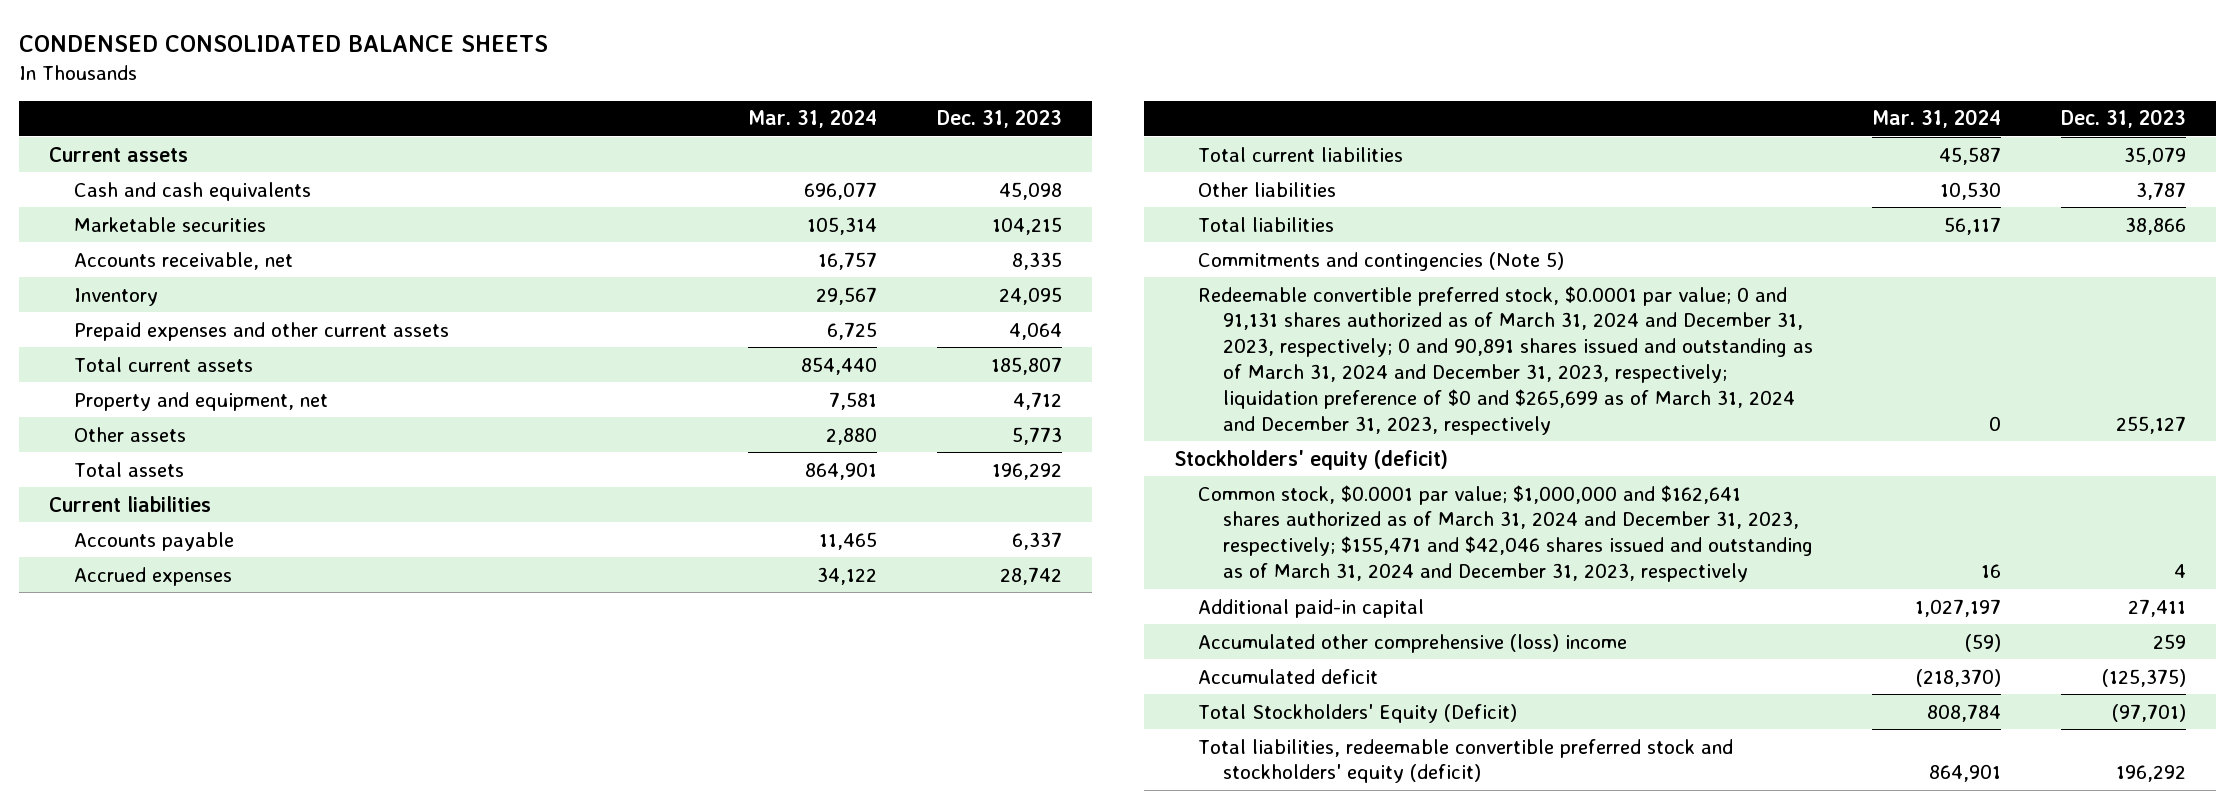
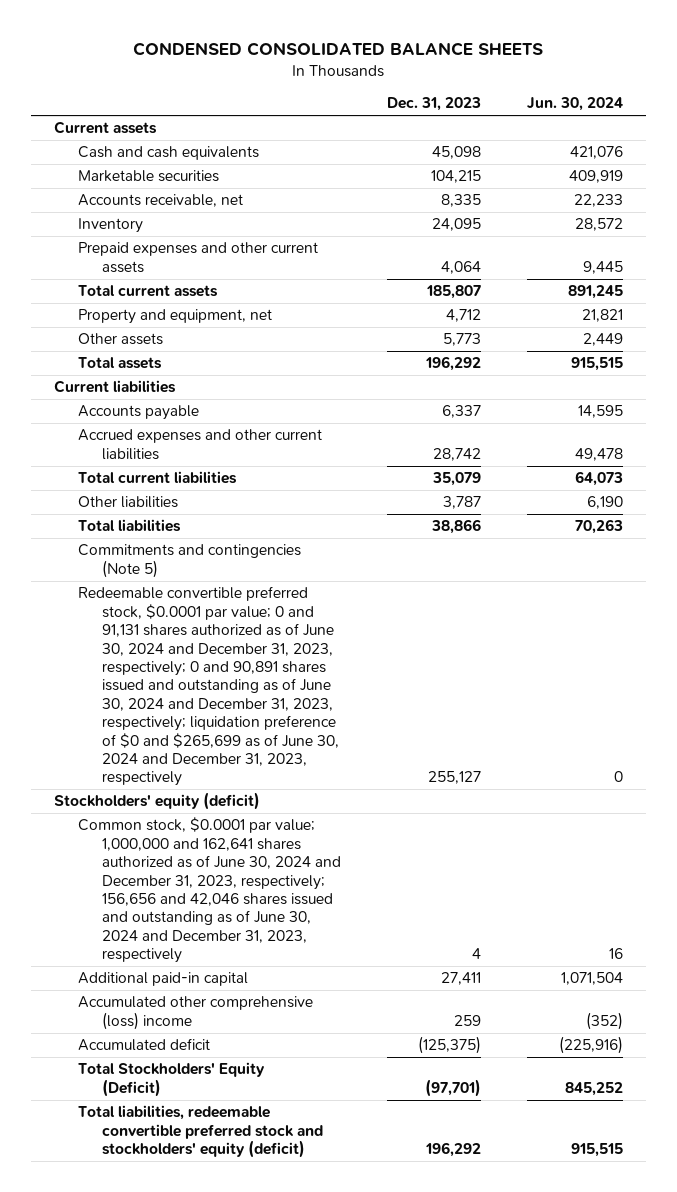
[747,109,877,129] Mar. 31, 2024 -> none
none -> [526,97,623,112] Jun. 30, 2024
[73,566,232,586] Accrued expenses -> [78,429,323,460] Accrued expenses and other current liabilities
[1198,285,1813,435] Redeemable convertible preferred stock, $0.0001 par value; 0 and 91,131 shares authorized as of March 31, 2024 and December 31, 2023, respectively; 0 and 90,891 shares issued and outstanding as of March 31, 2024 and December 31, 2023, respectively; liquidation preference of $0 and $265,699 as of March 31, 2024 and December 31, 2023, respectively -> [78,586,340,787] Redeemable convertible preferred stock, $0.0001 par value; 0 and 91,131 shares authorized as of June 30, 2024 and December 31, 2023, respectively; 0 and 90,891 shares issued and outstanding as of June 30, 2024 and December 31, 2023, respectively; liquidation preference of $0 and $265,699 as of June 30, 2024 and December 31, 2023, respectively
[1198,484,1813,583] Common stock, $0.0001 par value; $1,000,000 and $162,641 shares authorized as of March 31, 2024 and December 31, 2023, respectively; $155,471 and $42,046 shares issued and outstanding as of March 31, 2024 and December 31, 2023, respectively -> [78,817,342,964] Common stock, $0.0001 par value; 1,000,000 and 162,641 shares authorized as of June 30, 2024 and December 31, 2023, respectively; 156,656 and 42,046 shares issued and outstanding as of June 30, 2024 and December 31, 2023, respectively

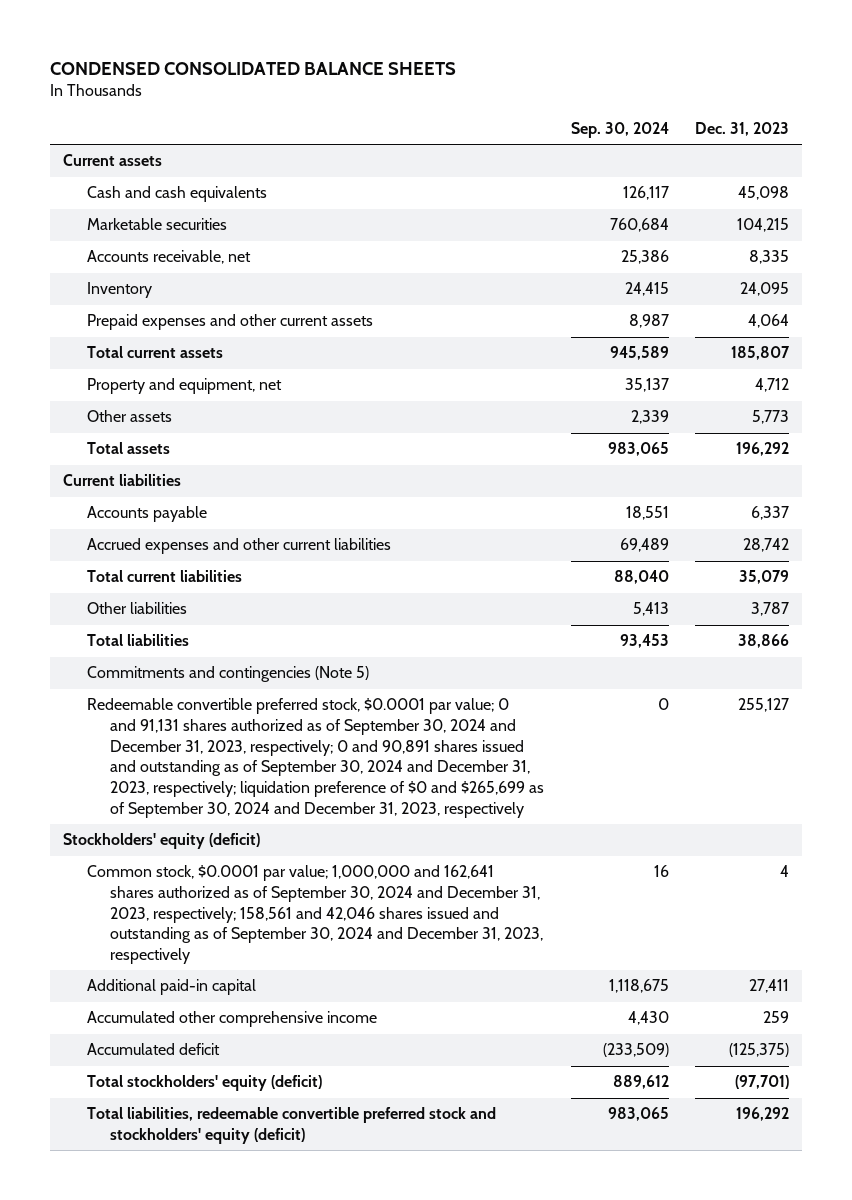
[526,97,623,112] Jun. 30, 2024 -> none
none -> [570,121,669,138] Sep. 30, 2024
[78,586,340,787] Redeemable convertible preferred stock, $0.0001 par value; 0 and 91,131 shares authorized as of June 30, 2024 and December 31, 2023, respectively; 0 and 90,891 shares issued and outstanding as of June 30, 2024 and December 31, 2023, respectively; liquidation preference of $0 and $265,699 as of June 30, 2024 and December 31, 2023, respectively -> [86,698,545,818] Redeemable convertible preferred stock, $0.0001 par value; 0 and 91,131 shares authorized as of September 30, 2024 and December 31, 2023, respectively; 0 and 90,891 shares issued and outstanding as of September 30, 2024 and December 31, 2023, respectively; liquidation preference of $0 and $265,699 as of September 30, 2024 and December 31, 2023, respectively
[78,817,342,964] Common stock, $0.0001 par value; 1,000,000 and 162,641 shares authorized as of June 30, 2024 and December 31, 2023, respectively; 156,656 and 42,046 shares issued and outstanding as of June 30, 2024 and December 31, 2023, respectively -> [86,865,544,965] Common stock, $0.0001 par value; 1,000,000 and 162,641 shares authorized as of September 30, 2024 and December 31, 2023, respectively; 158,561 and 42,046 shares issued and outstanding as of September 30, 2024 and December 31, 2023, respectively
[78,996,314,1030] Accumulated other comprehensive (loss) income -> [86,1011,377,1028] Accumulated other comprehensive income
[78,1062,266,1097] Total Stockholders' Equity (Deficit) -> [86,1075,322,1092] Total stockholders' equity (deficit)

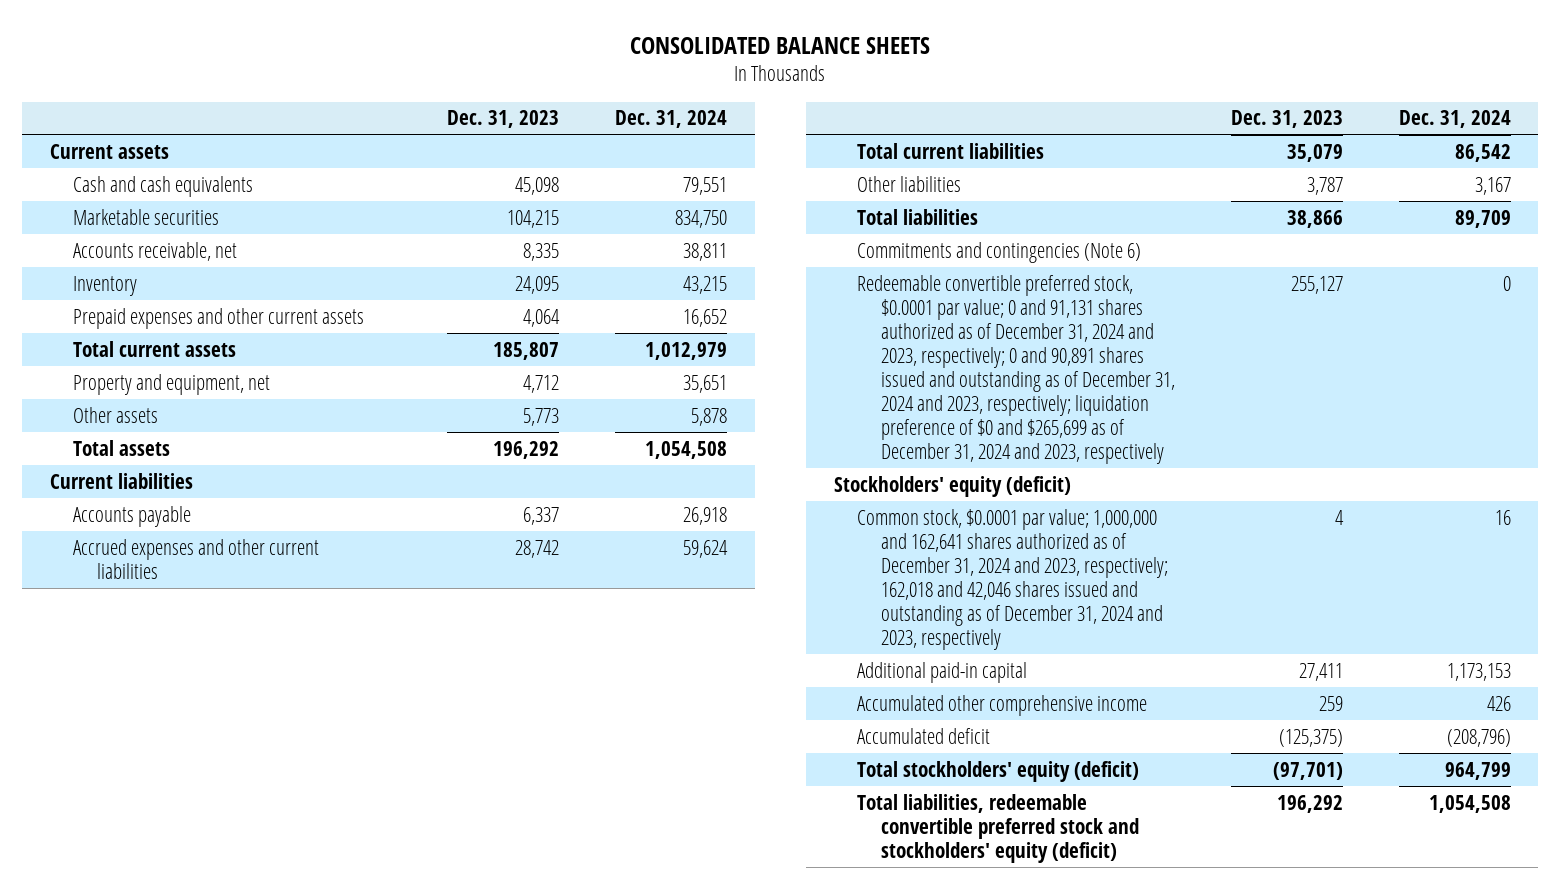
[49,61,456,75] CONDENSED CONSOLIDATED BALANCE SHEETS -> [630,36,931,54] CONSOLIDATED BALANCE SHEETS
[570,121,669,138] Sep. 30, 2024 -> none
none -> [614,110,727,129] Dec. 31, 2024
[86,666,369,683] Commitments and contingencies (Note 5) -> [857,241,1142,263] Commitments and contingencies (Note 6)
[86,698,545,818] Redeemable convertible preferred stock, $0.0001 par value; 0 and 91,131 shares authorized as of September 30, 2024 and December 31, 2023, respectively; 0 and 90,891 shares issued and outstanding as of September 30, 2024 and December 31, 2023, respectively; liquidation preference of $0 and $265,699 as of September 30, 2024 and December 31, 2023, respectively -> [857,274,1176,464] Redeemable convertible preferred stock, $0.0001 par value; 0 and 91,131 shares authorized as of December 31, 2024 and 2023, respectively; 0 and 90,891 shares issued and outstanding as of December 31, 2024 and 2023, respectively; liquidation preference of $0 and $265,699 as of December 31, 2024 and 2023, respectively
[86,865,544,965] Common stock, $0.0001 par value; 1,000,000 and 162,641 shares authorized as of September 30, 2024 and December 31, 2023, respectively; 158,561 and 42,046 shares issued and outstanding as of September 30, 2024 and December 31, 2023, respectively -> [857,508,1169,650] Common stock, $0.0001 par value; 1,000,000 and 162,641 shares authorized as of December 31, 2024 and 2023, respectively; 162,018 and 42,046 shares issued and outstanding as of December 31, 2024 and 2023, respectively

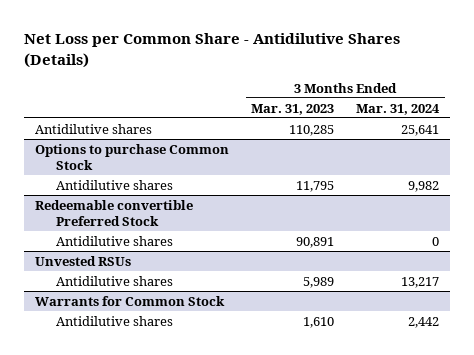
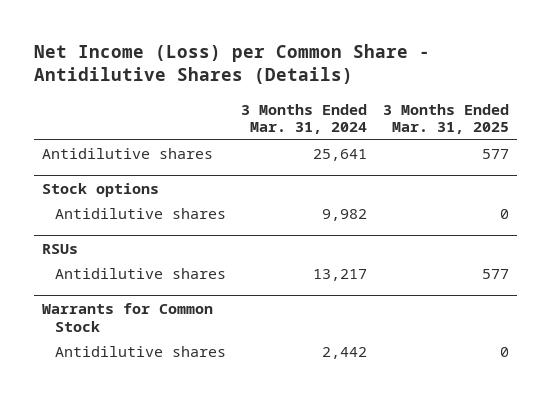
[23,33,400,68] Net Loss per Common Share - Antidilutive Shares (Details) -> [33,43,430,85] Net Income (Loss) per Common Share - Antidilutive Shares (Details)
[251,103,335,115] Mar. 31, 2023 -> none
none -> [383,103,510,135] 3 Months Ended Mar. 31, 2025
[35,143,230,170] Options to purchase Common Stock -> [41,183,159,198] Stock options
[35,199,194,226] Redeemable convertible Preferred Stock -> none
[55,235,173,246] Antidilutive shares -> none
[35,255,132,266] Unvested RSUs -> [41,244,78,255] RSUs

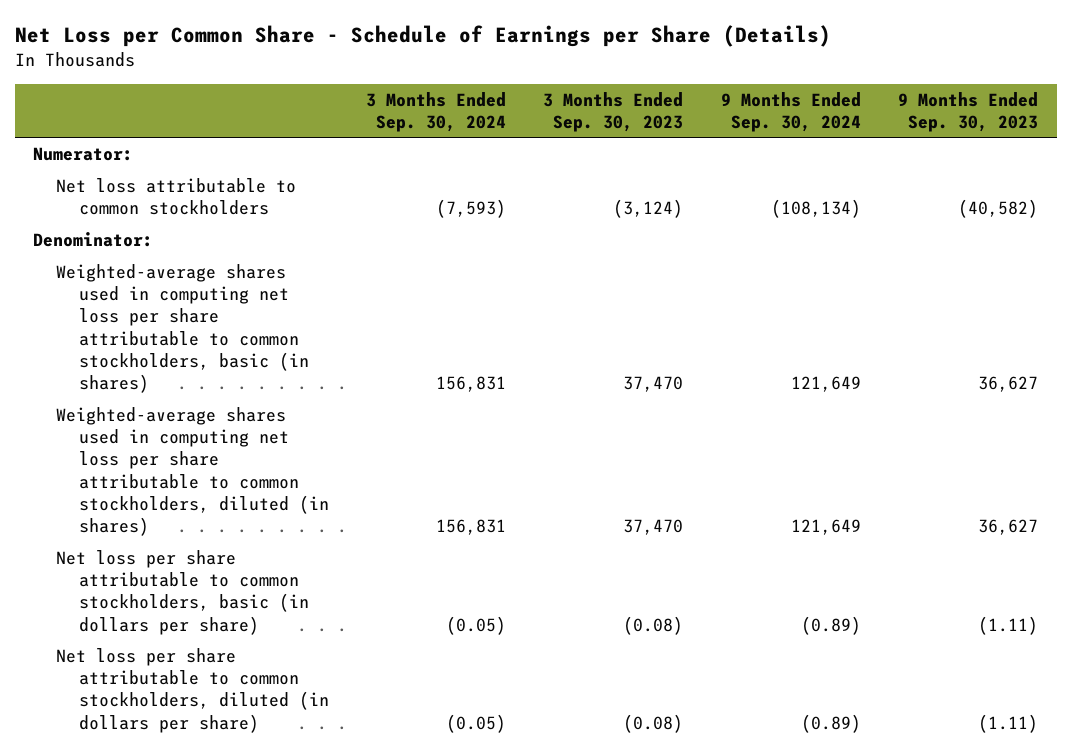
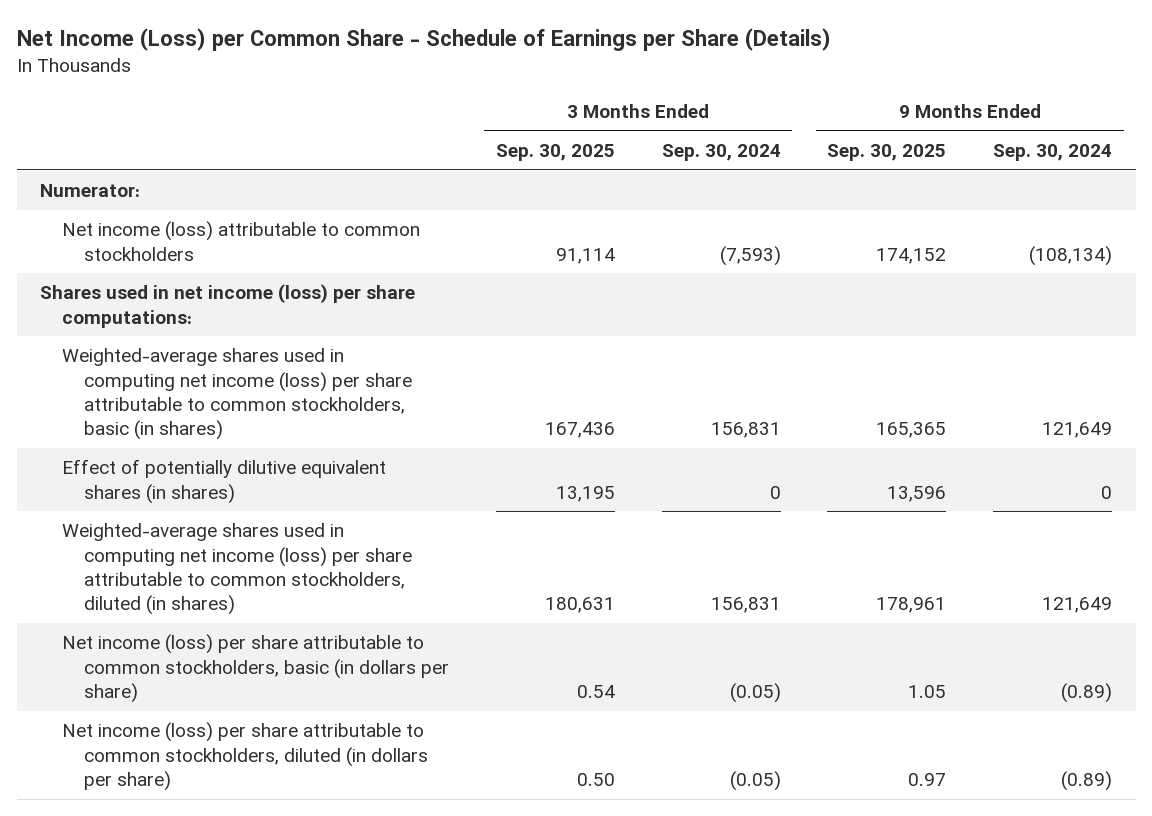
[14,25,831,48] Net Loss per Common Share - Schedule of Earnings per Share (Details) -> [16,28,831,52] Net Income (Loss) per Common Share - Schedule of Earnings per Share (Details)
[543,91,684,132] 3 Months Ended Sep. 30, 2023 -> none
[898,91,1039,132] 9 Months Ended Sep. 30, 2023 -> none
none -> [495,143,615,161] Sep. 30, 2025
none -> [827,143,947,161] Sep. 30, 2025
[55,177,296,216] Net loss attributable to common stockholders -> [62,221,421,261] Net income (loss) attributable to common stockholders
[33,231,154,247] Denominator: -> [40,284,416,328] Shares used in net income (loss) per share computations:
[55,263,309,394] Weighted-average shares used in computing net loss per share attributable to common stockholders, basic (in shares) -> [62,348,413,440] Weighted-average shares used in computing net income (loss) per share attributable to common stockholders, basic (in shares)
none -> [62,459,387,504] Effect of potentially dilutive equivalent shares (in shares)
[55,406,329,537] Weighted-average shares used in computing net loss per share attributable to common stockholders, diluted (in shares) -> [62,523,413,615] Weighted-average shares used in computing net income (loss) per share attributable to common stockholders, diluted (in shares)
[55,549,309,635] Net loss per share attributable to common stockholders, basic (in dollars per share) -> [62,634,450,703] Net income (loss) per share attributable to common stockholders, basic (in dollars per share)
[55,647,329,733] Net loss per share attributable to common stockholders, diluted (in dollars per share) -> [62,722,429,791] Net income (loss) per share attributable to common stockholders, diluted (in dollars per share)

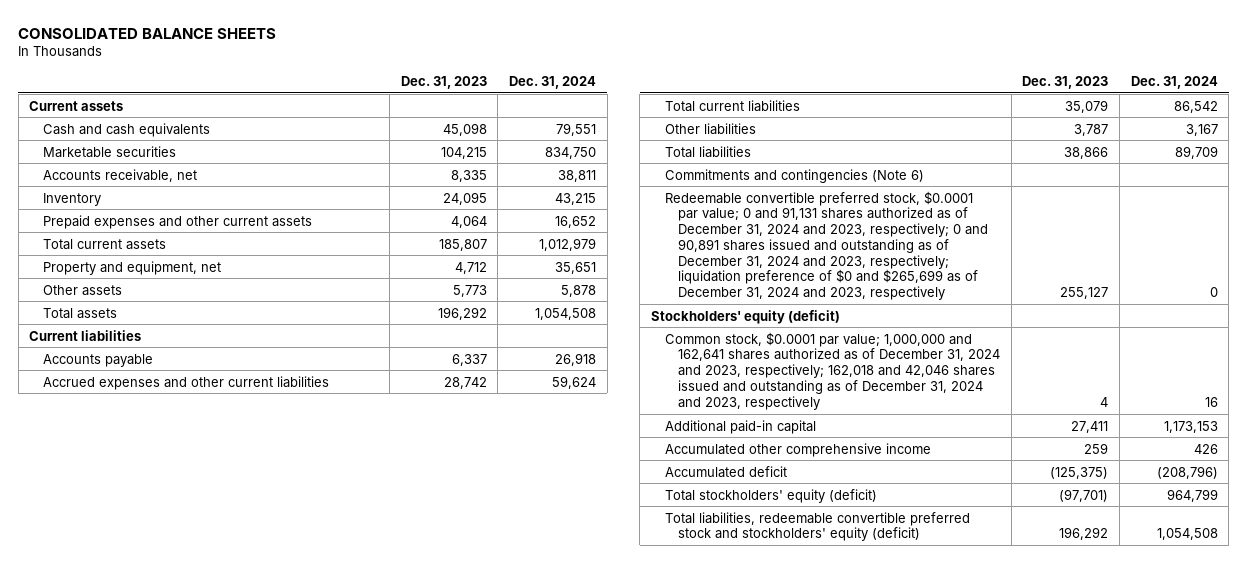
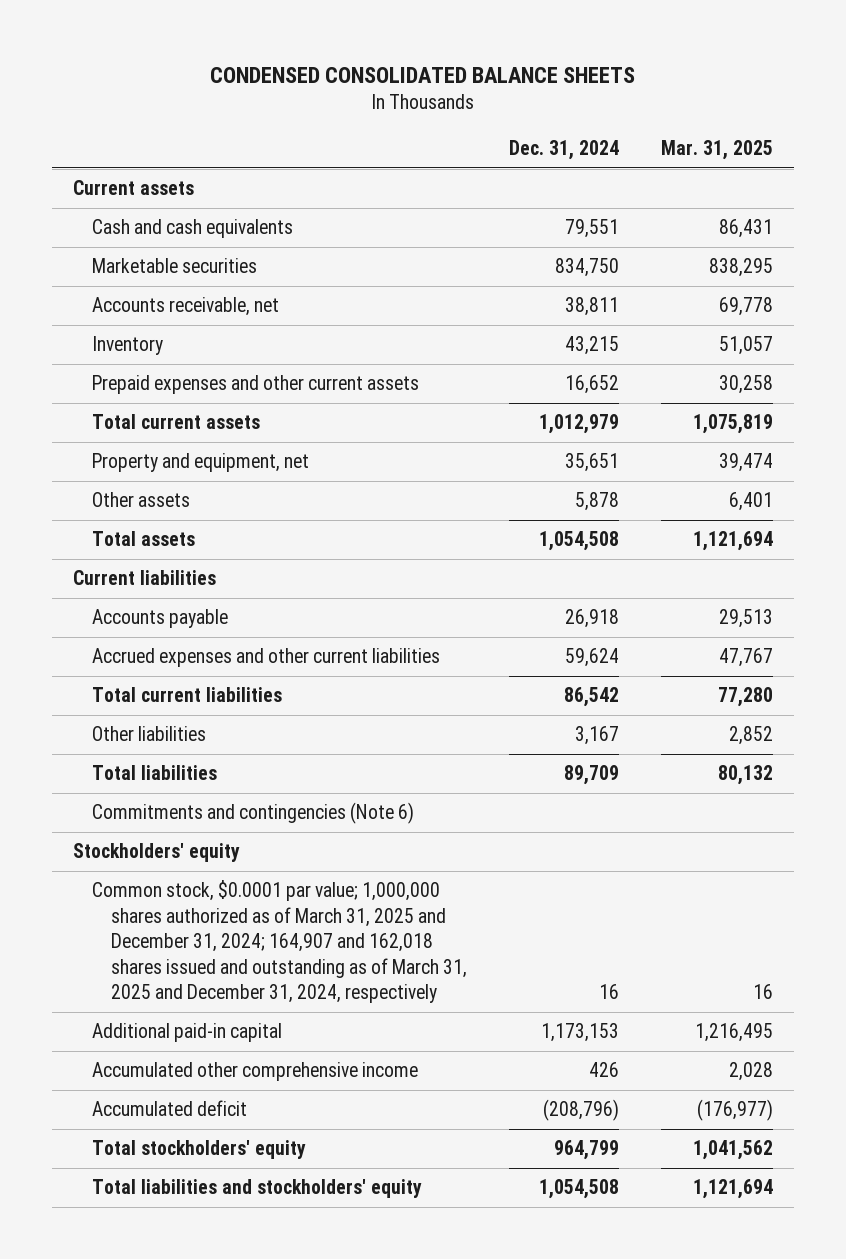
[18,27,277,39] CONSOLIDATED BALANCE SHEETS -> [210,66,636,83] CONDENSED CONSOLIDATED BALANCE SHEETS
[400,75,487,89] Dec. 31, 2023 -> none
none -> [660,140,773,161] Mar. 31, 2025
[664,190,989,301] Redeemable convertible preferred stock, $0.0001 par value; 0 and 91,131 shares authorized as of December 31, 2024 and 2023, respectively; 0 and 90,891 shares issued and outstanding as of December 31, 2024 and 2023, respectively; liquidation preference of $0 and $265,699 as of December 31, 2024 and 2023, respectively -> none
[651,309,841,324] Stockholders' equity (deficit) -> [73,843,241,863] Stockholders' equity
[664,331,1001,410] Common stock, $0.0001 par value; 1,000,000 and 162,641 shares authorized as of December 31, 2024 and 2023, respectively; 162,018 and 42,046 shares issued and outstanding as of December 31, 2024 and 2023, respectively -> [92,880,467,1004] Common stock, $0.0001 par value; 1,000,000 shares authorized as of March 31, 2025 and December 31, 2024; 164,907 and 162,018 shares issued and outstanding as of March 31, 2025 and December 31, 2024, respectively
[664,488,877,503] Total stockholders' equity (deficit) -> [92,1140,307,1160] Total stockholders' equity
[664,511,970,542] Total liabilities, redeemable convertible preferred stock and stockholders' equity (deficit) -> [92,1179,423,1199] Total liabilities and stockholders' equity

